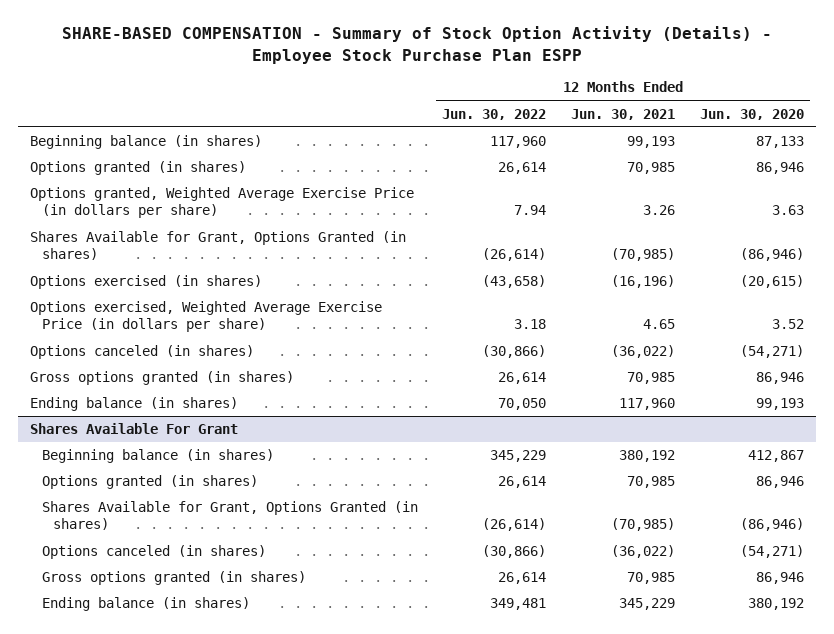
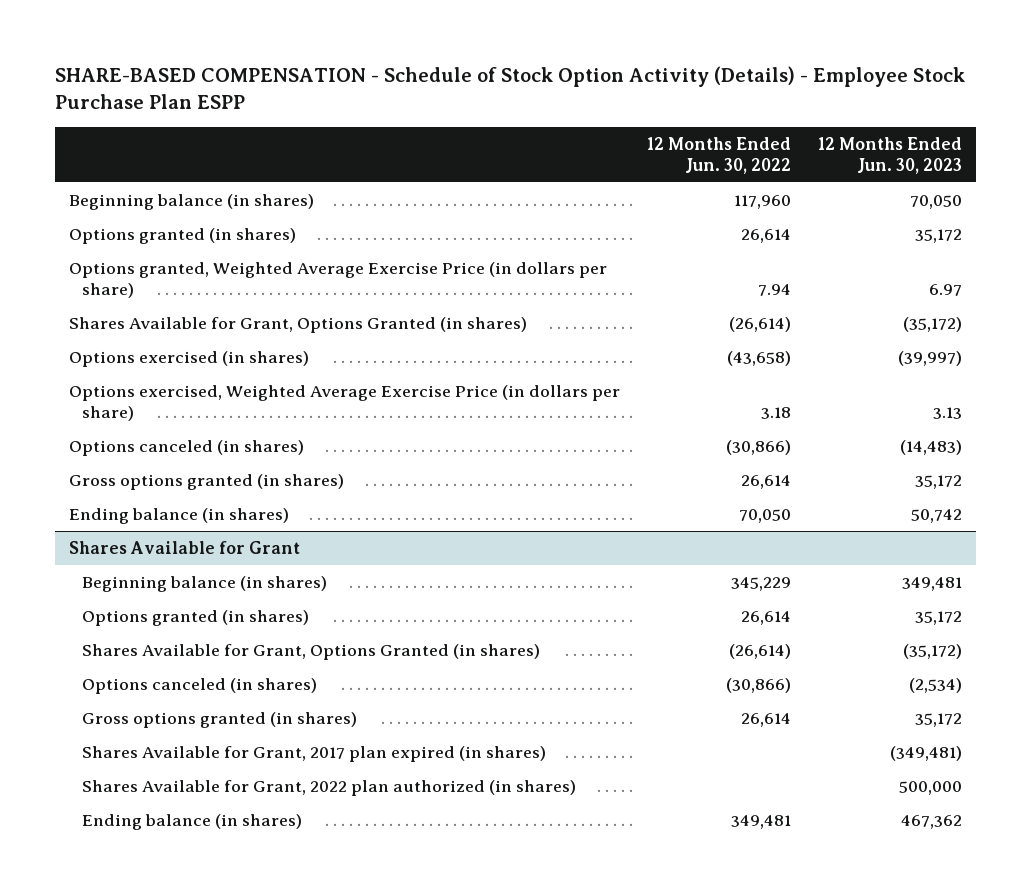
[61,26,772,64] SHARE-BASED COMPENSATION - Summary of Stock Option Activity (Details) - Employee Stock Purchase Plan ESPP -> [55,66,966,110] SHARE-BASED COMPENSATION - Schedule of Stock Option Activity (Details) - Employee Stock Purchase Plan ESPP
[570,108,675,120] Jun. 30, 2021 -> none
[699,108,804,120] Jun. 30, 2020 -> none
none -> [818,136,963,175] 12 Months Ended Jun. 30, 2023
[30,423,239,435] Shares Available For Grant -> [68,540,300,554] Shares Available for Grant
none -> [82,745,547,762] Shares Available for Grant, 2017 plan expired (in shares)
none -> [82,779,577,796] Shares Available for Grant, 2022 plan authorized (in shares)

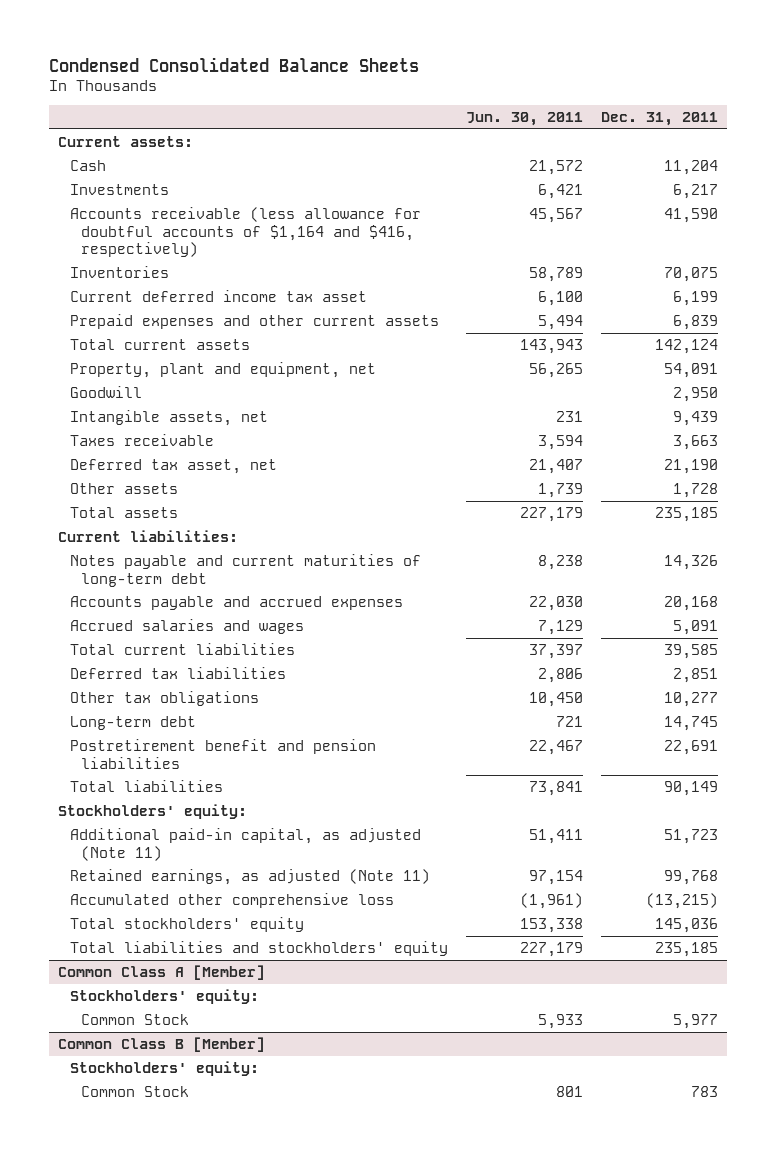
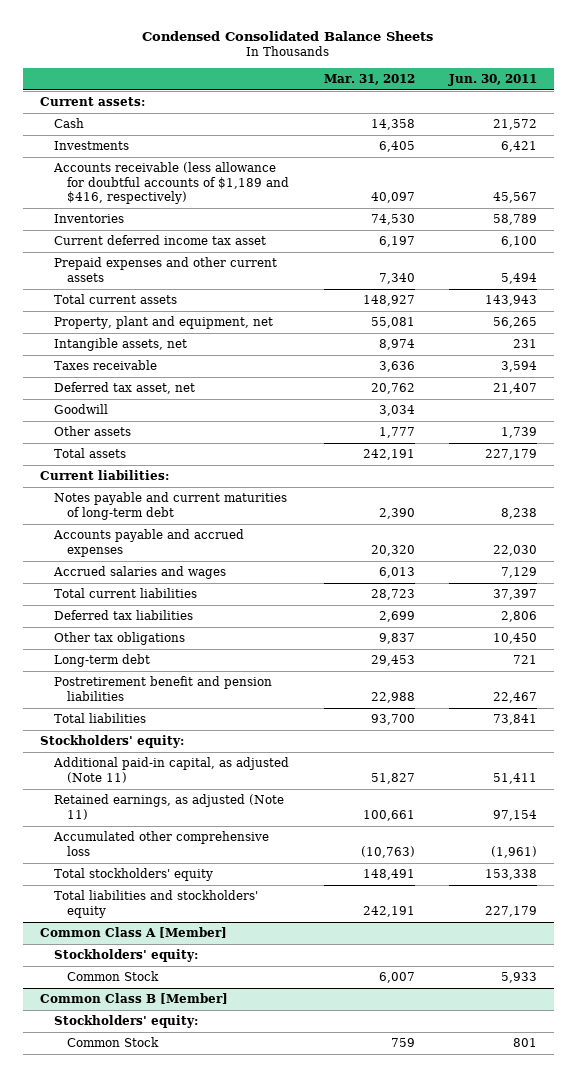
[600,111,718,126] Dec. 31, 2011 -> none
none -> [323,73,415,85] Mar. 31, 2012
[69,206,421,258] Accounts receivable (less allowance for doubtful accounts of $1,164 and $416, respectively) -> [52,162,290,205] Accounts receivable (less allowance for doubtful accounts of $1,189 and $416, respectively)
[69,385,142,398] Goodwill -> [53,404,108,415] Goodwill

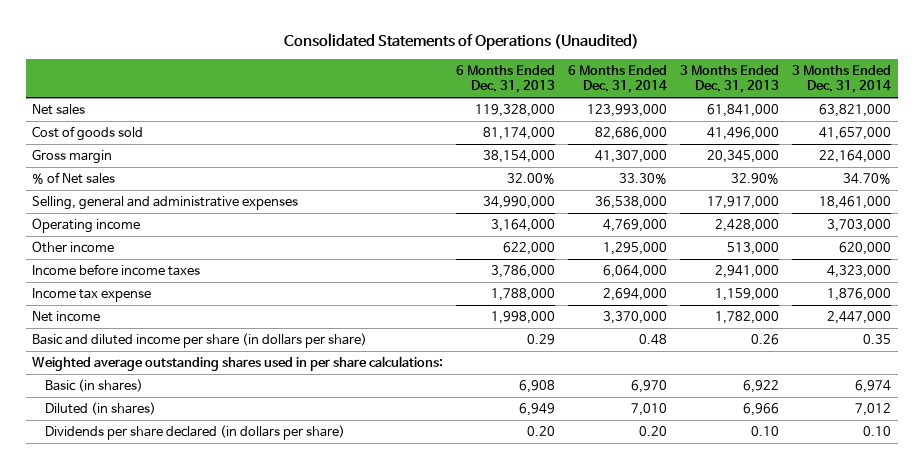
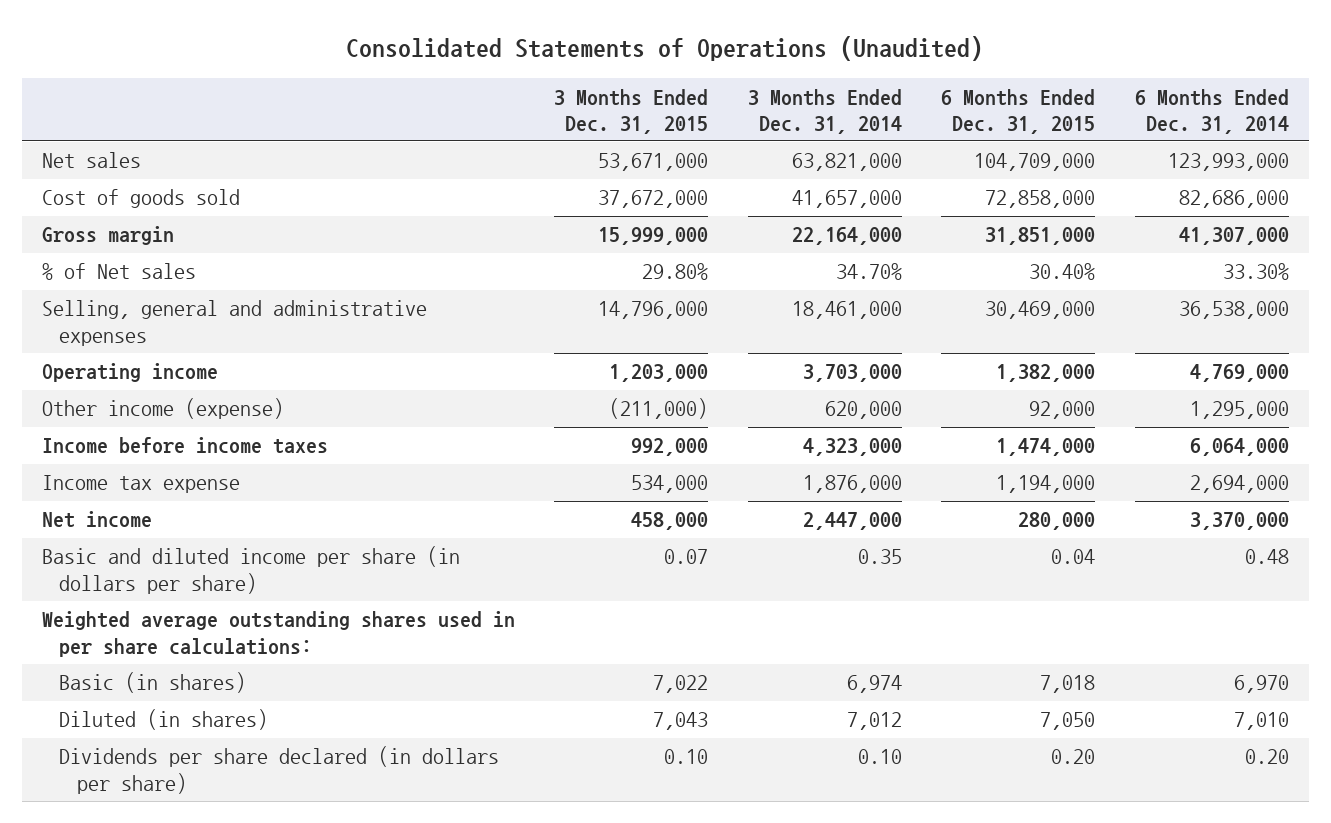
[456,65,556,94] 6 Months Ended Dec. 31, 2013 -> none
[680,65,780,94] 3 Months Ended Dec. 31, 2013 -> none
none -> [554,88,709,134] 3 Months Ended Dec. 31, 2015
none -> [941,88,1096,134] 6 Months Ended Dec. 31, 2015
[32,241,115,254] Other income -> [41,398,284,420] Other income (expense)

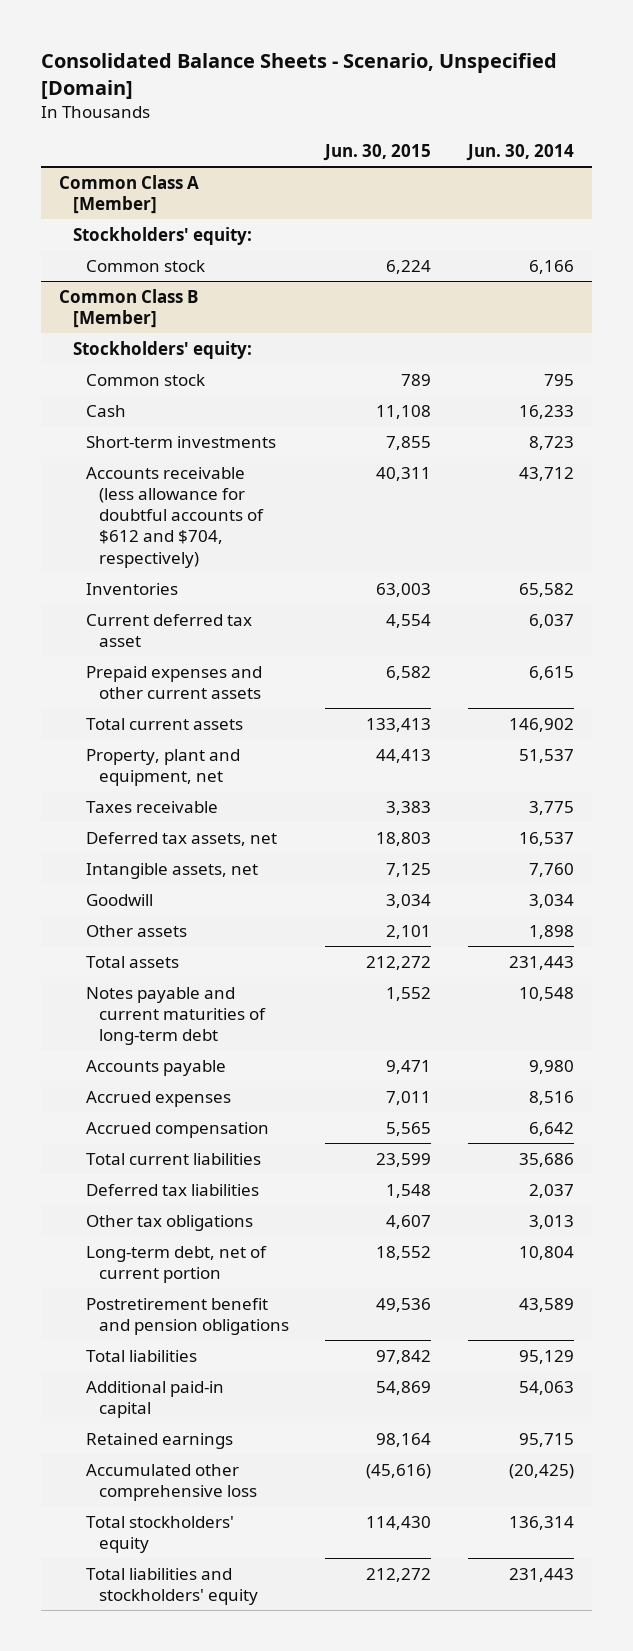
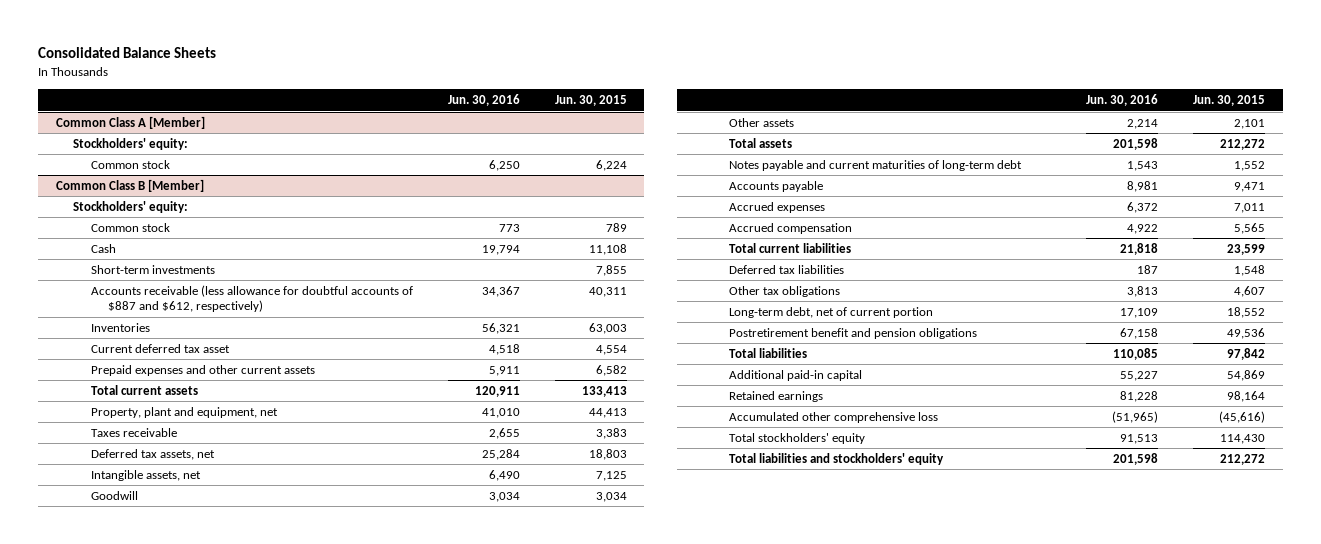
[41,53,558,99] Consolidated Balance Sheets - Scenario, Unspecified [Domain] -> [38,47,217,59] Consolidated Balance Sheets
[465,144,574,162] Jun. 30, 2014 -> none
none -> [447,94,520,107] Jun. 30, 2016
[85,466,265,568] Accounts receivable (less allowance for doubtful accounts of $612 and $704, respectively) -> [90,284,413,313] Accounts receivable (less allowance for doubtful accounts of $887 and $612, respectively)

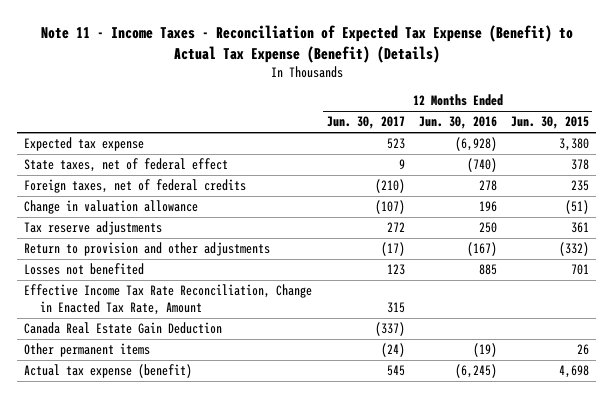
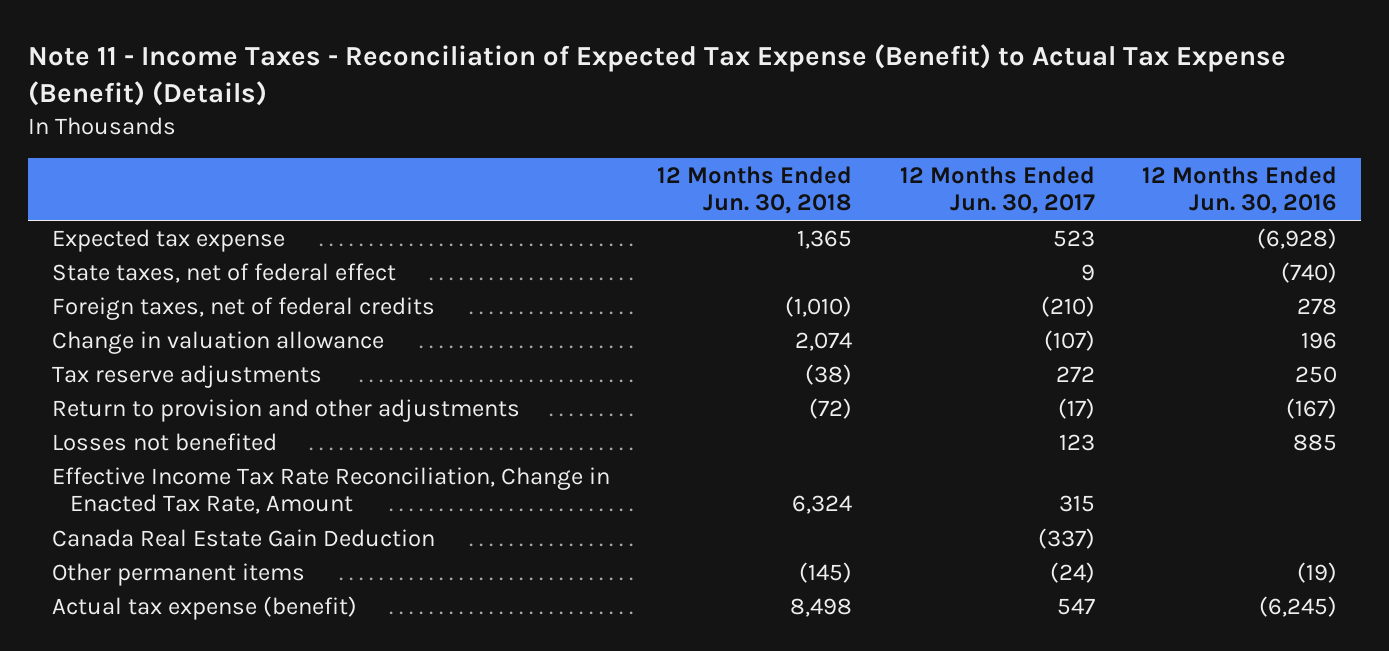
[510,116,589,130] Jun. 30, 2015 -> none
none -> [657,165,853,215] 12 Months Ended Jun. 30, 2018
[386,365,405,377] 545 -> [1056,597,1095,615] 547

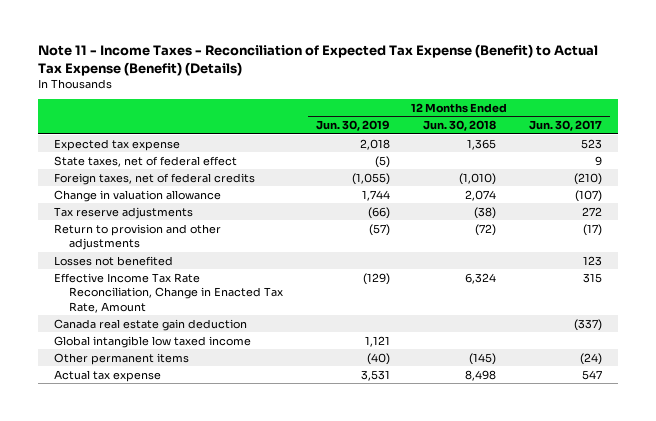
[1141,165,1337,215] 12 Months Ended Jun. 30, 2016 -> none
none -> [316,120,391,132] Jun. 30, 2019
[51,528,435,547] Canada Real Estate Gain Deduction -> [54,318,248,331] Canada real estate gain deduction
none -> [54,335,252,348] Global intangible low taxed income
[51,595,357,620] Actual tax expense (benefit) -> [54,369,162,382] Actual tax expense

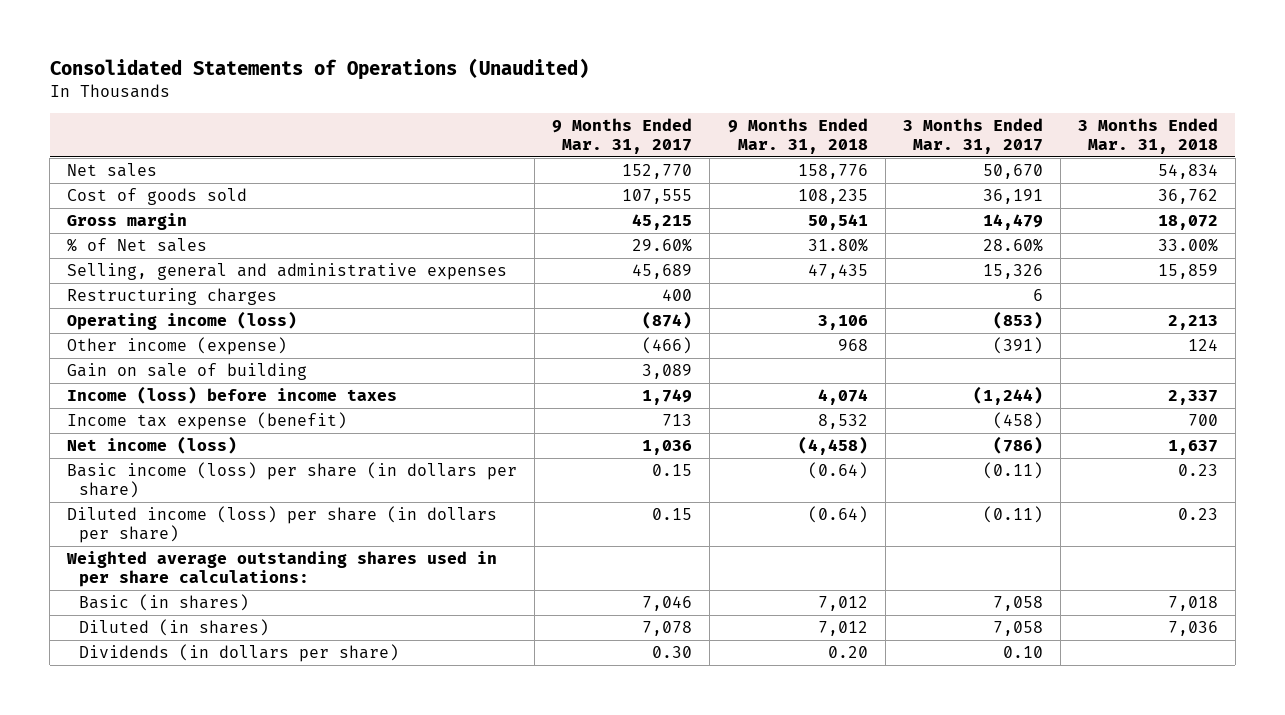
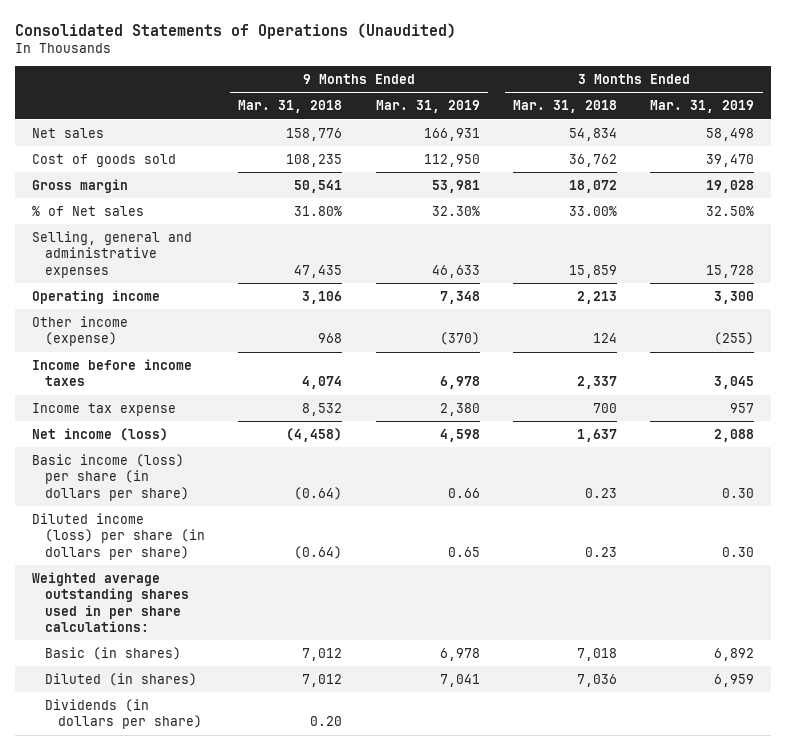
[552,117,693,155] 9 Months Ended Mar. 31, 2017 -> none
[902,117,1043,155] 3 Months Ended Mar. 31, 2017 -> none
none -> [375,100,480,114] Mar. 31, 2019
none -> [650,100,755,114] Mar. 31, 2019
[67,288,278,306] Restructuring charges -> none
[67,311,298,331] Operating income (loss) -> [32,289,161,304] Operating income
[67,363,308,381] Gain on sale of building -> none
[67,386,398,405] Income (loss) before income taxes -> [32,358,193,387] Income before income taxes
[67,412,348,431] Income tax expense (benefit) -> [32,402,177,416] Income tax expense

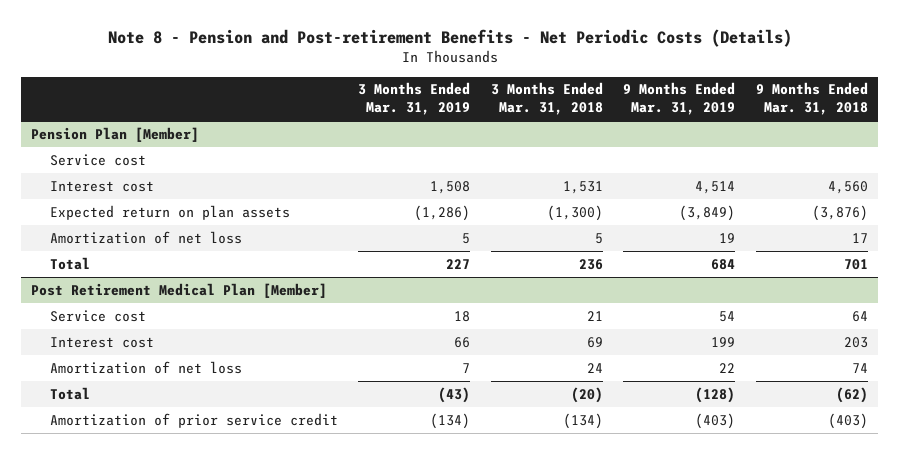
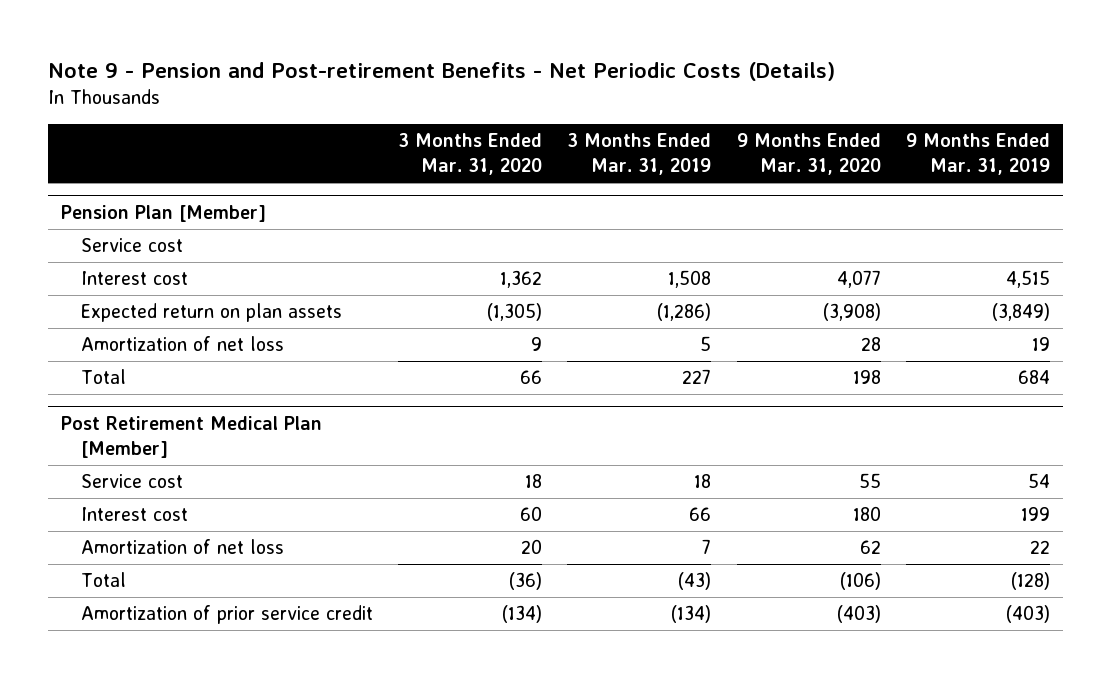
[107,29,792,48] Note 8 - Pension and Post-retirement Benefits - Net Periodic Costs (Details) -> [48,62,836,82] Note 9 - Pension and Post-retirement Benefits - Net Periodic Costs (Details)
[490,82,603,116] 3 Months Ended Mar. 31, 2018 -> none
[755,82,868,116] 9 Months Ended Mar. 31, 2018 -> none
none -> [398,133,543,176] 3 Months Ended Mar. 31, 2020
none -> [736,133,881,176] 9 Months Ended Mar. 31, 2020
[695,180,736,194] 4,514 -> [1005,270,1050,289] 4,515

